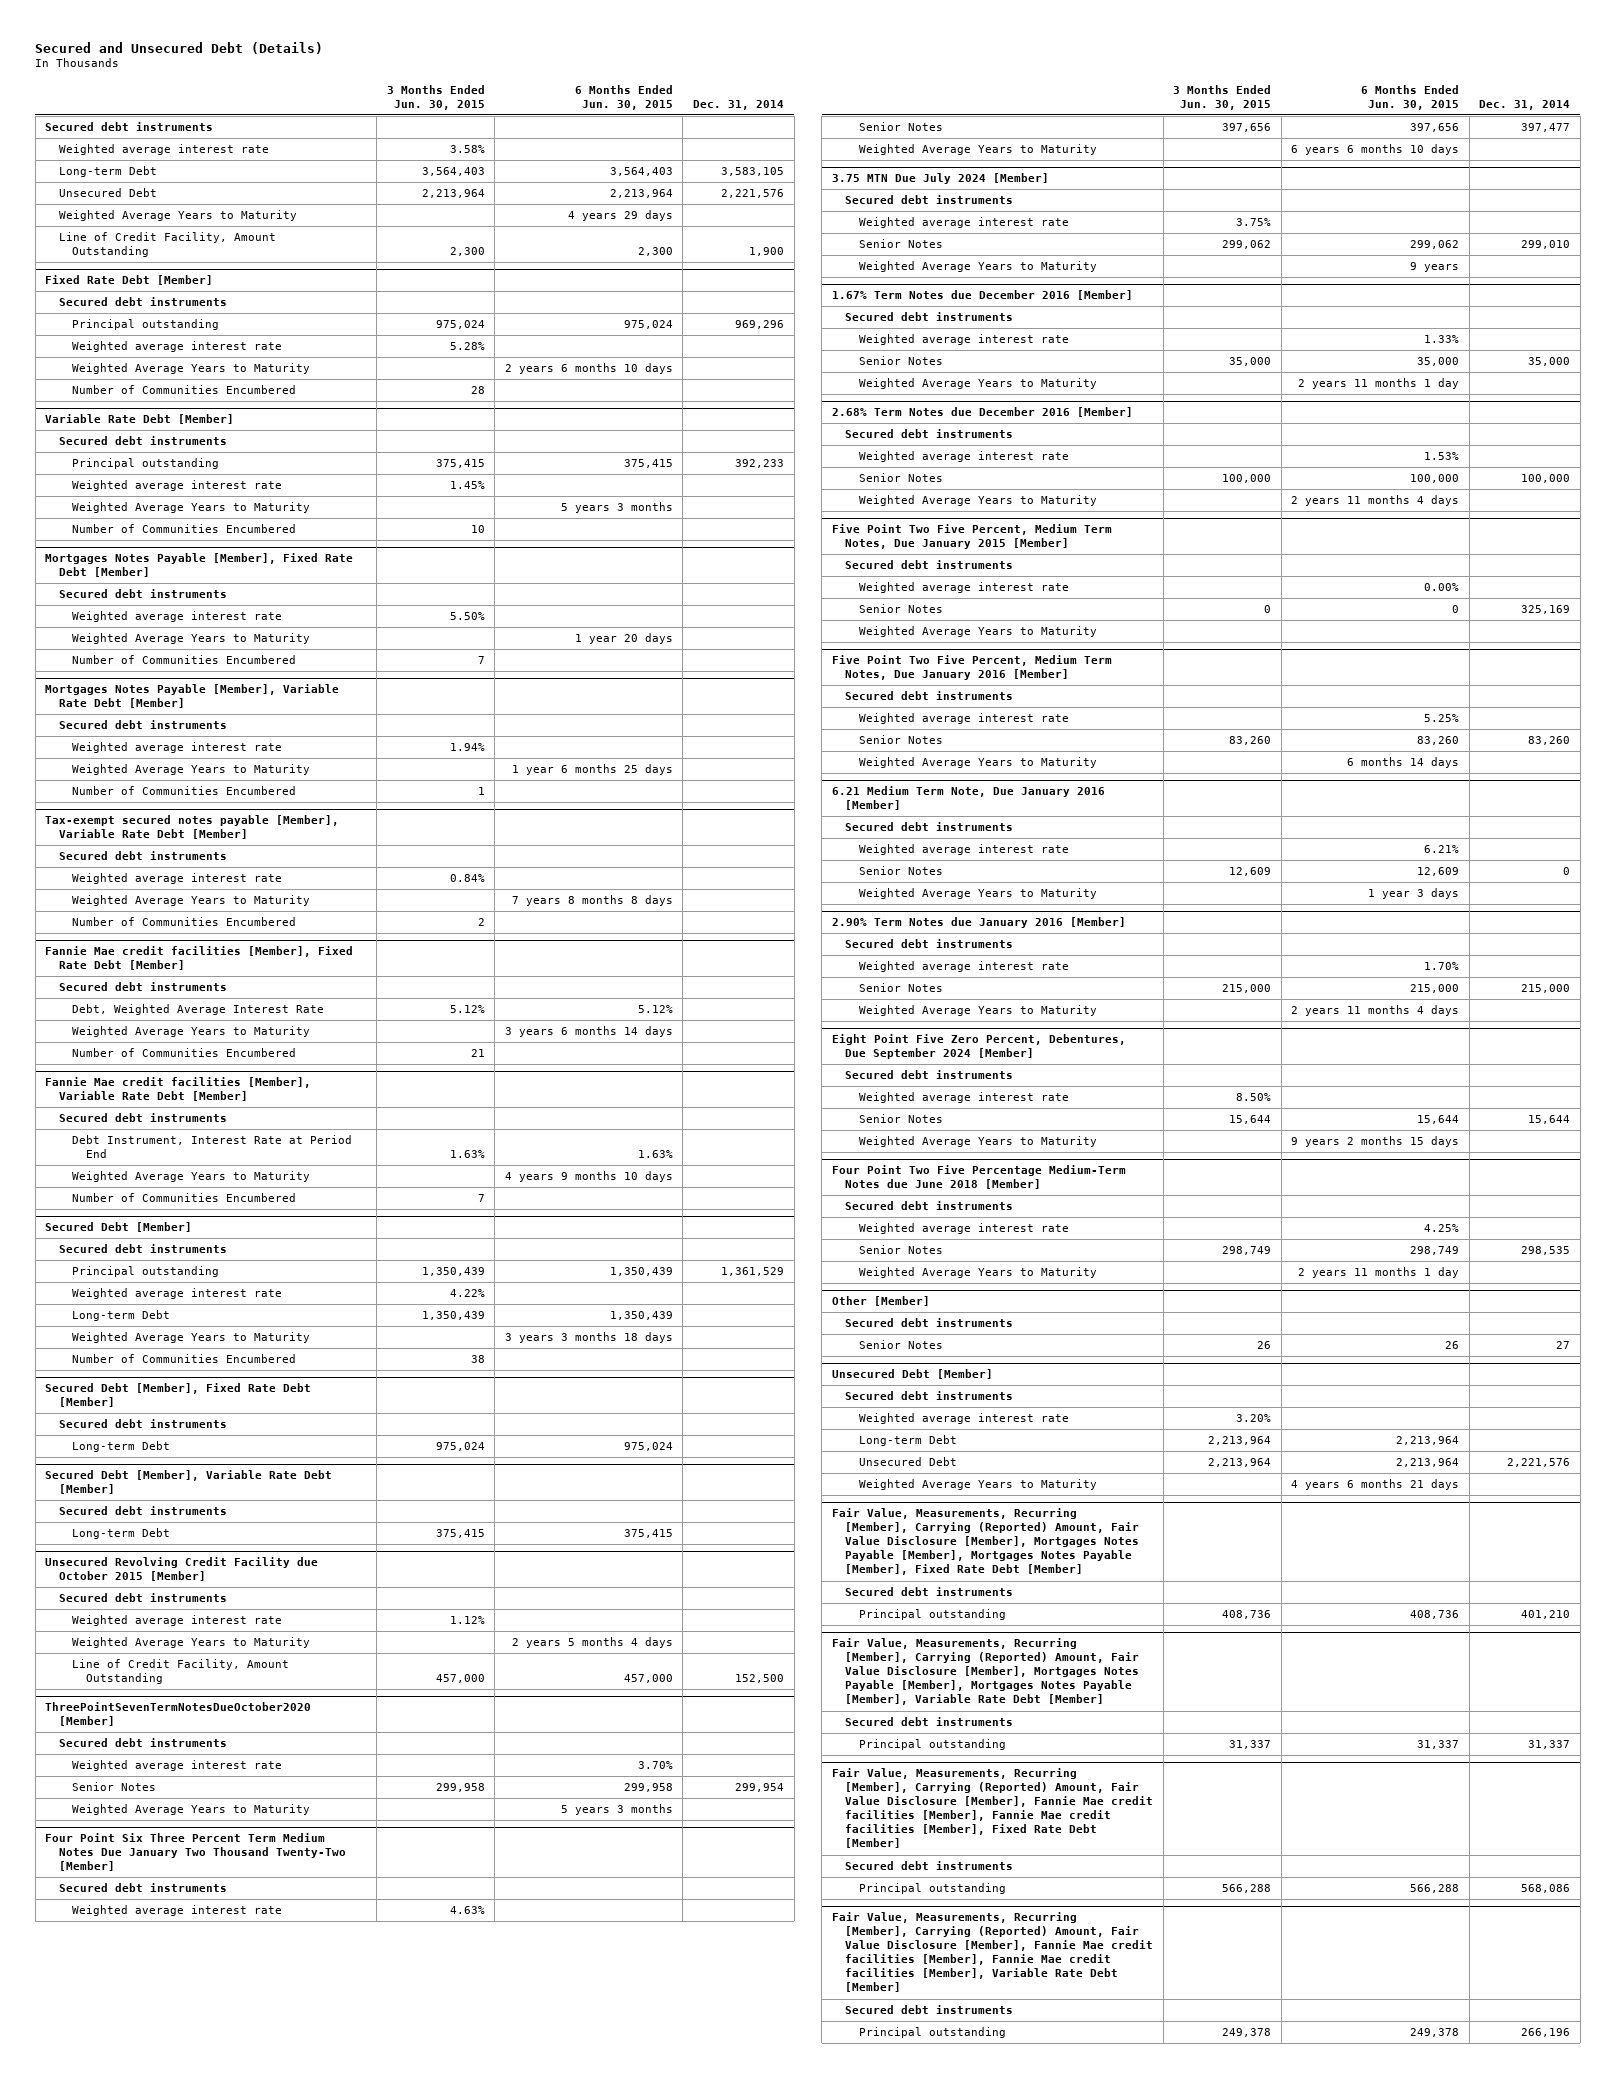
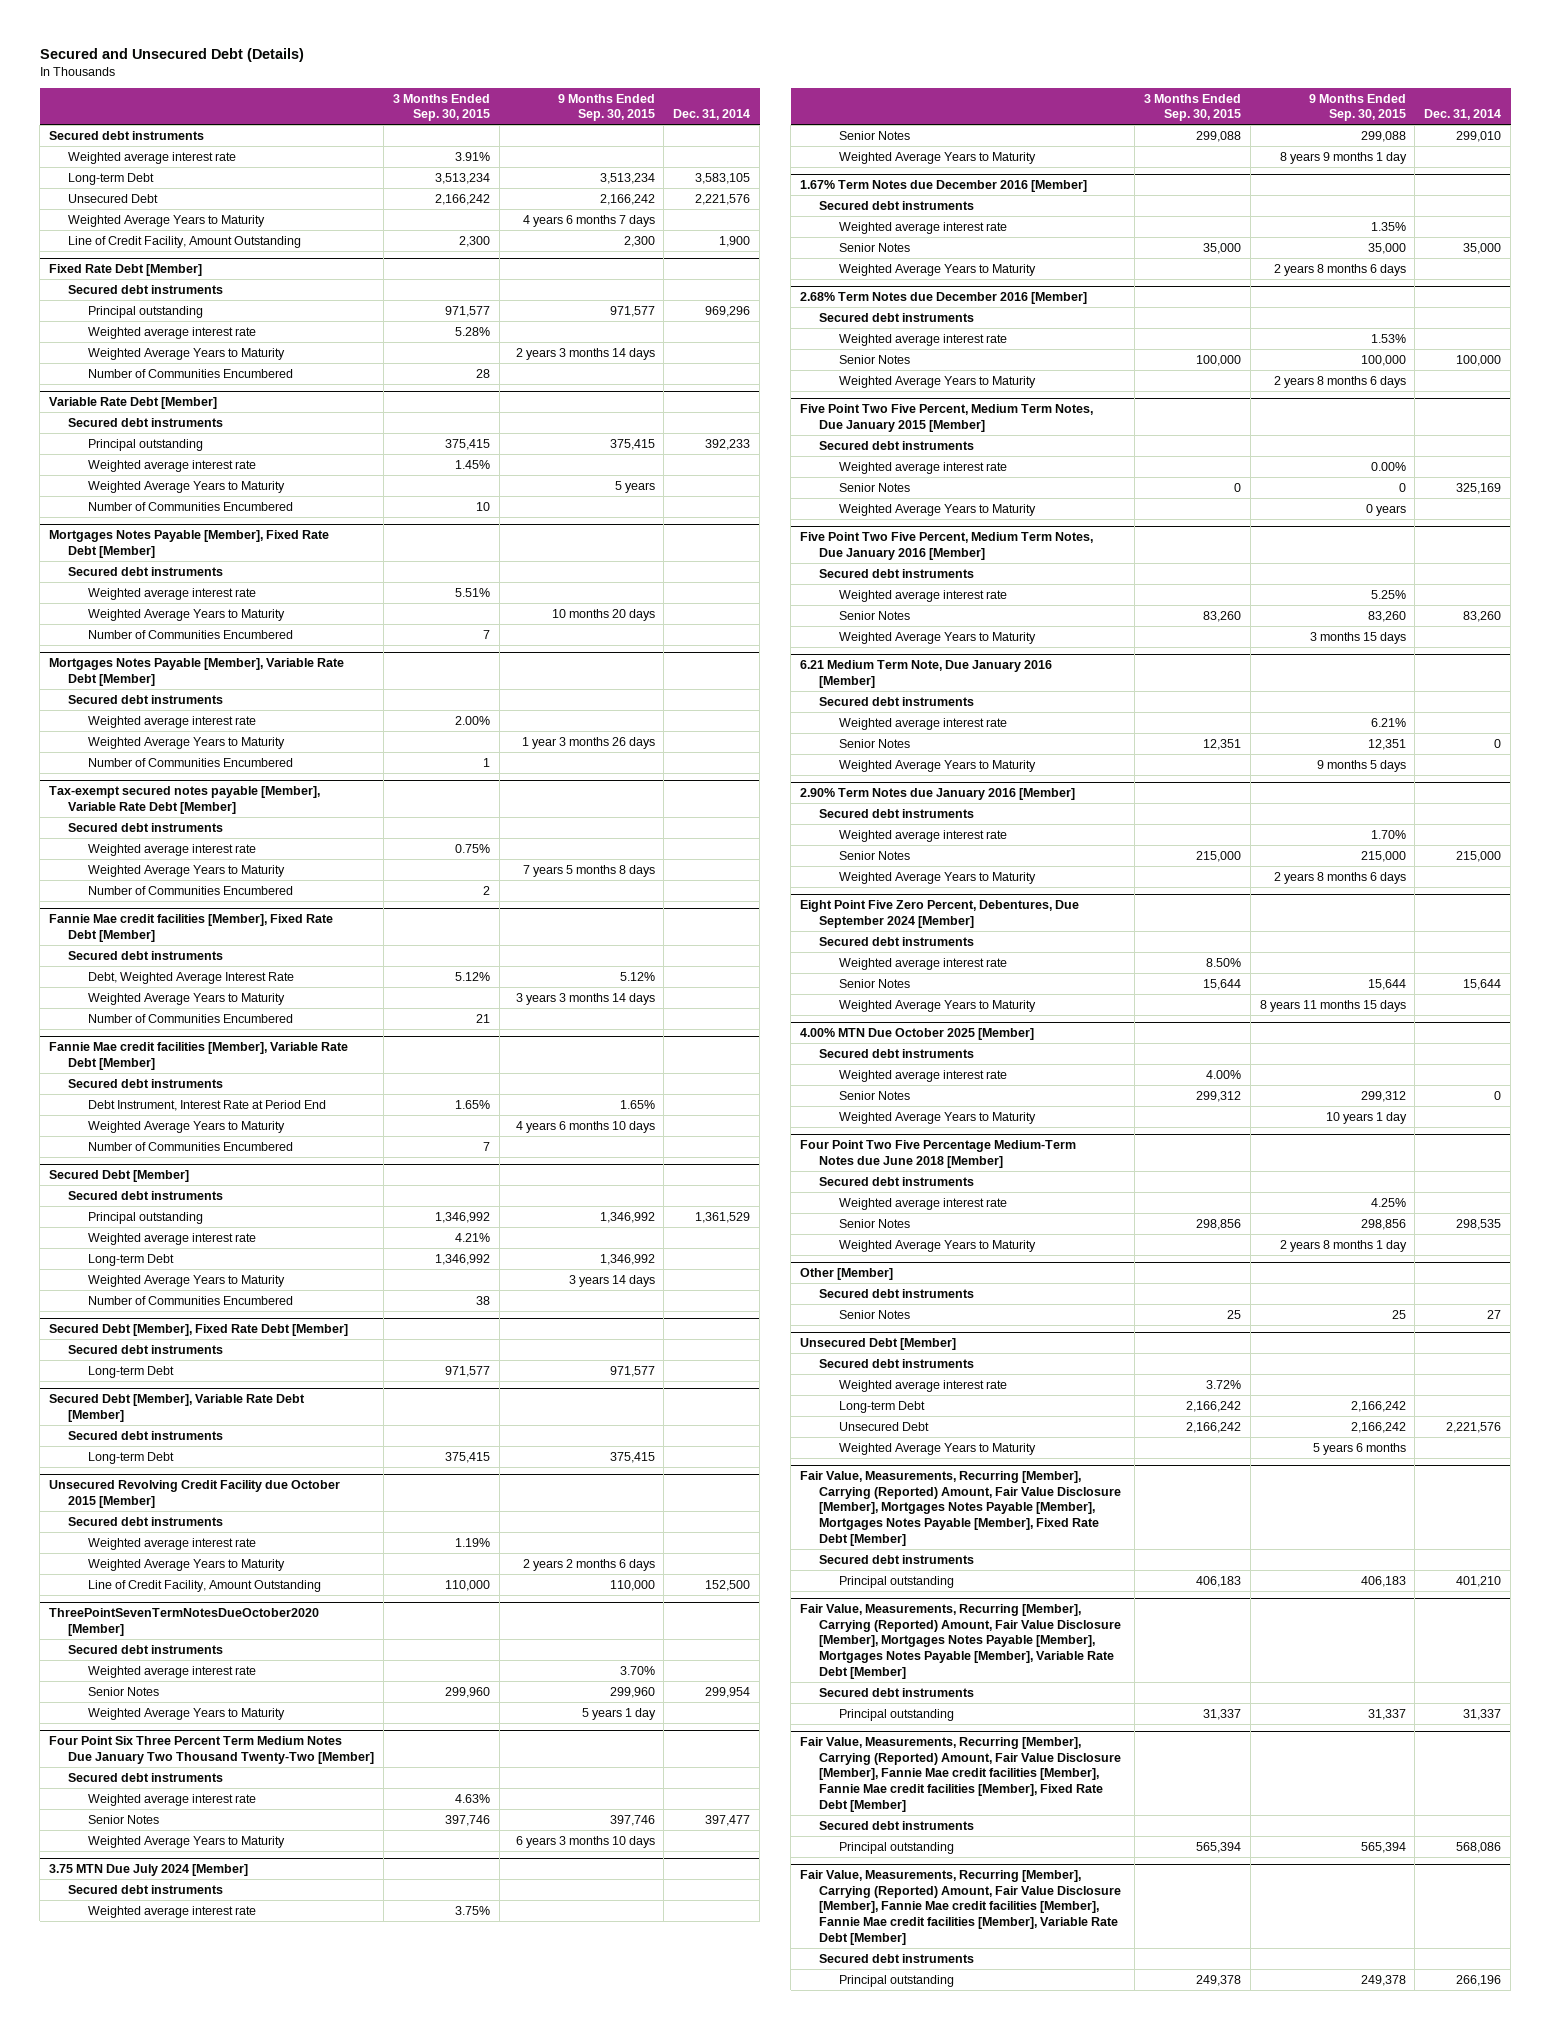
[386,84,485,110] 3 Months Ended Jun. 30, 2015 -> none
[574,84,673,110] 6 Months Ended Jun. 30, 2015 -> none
none -> [392,93,490,122] 3 Months Ended Sep. 30, 2015
none -> [557,93,655,122] 9 Months Ended Sep. 30, 2015
none -> [800,1028,1035,1041] 4.00% MTN Due October 2025 [Member]
none -> [819,1048,975,1058] Secured debt instruments
none -> [838,1069,1007,1082] Weighted average interest rate
none -> [838,1090,910,1100] Senior Notes
none -> [838,1111,1036,1124] Weighted Average Years to Maturity

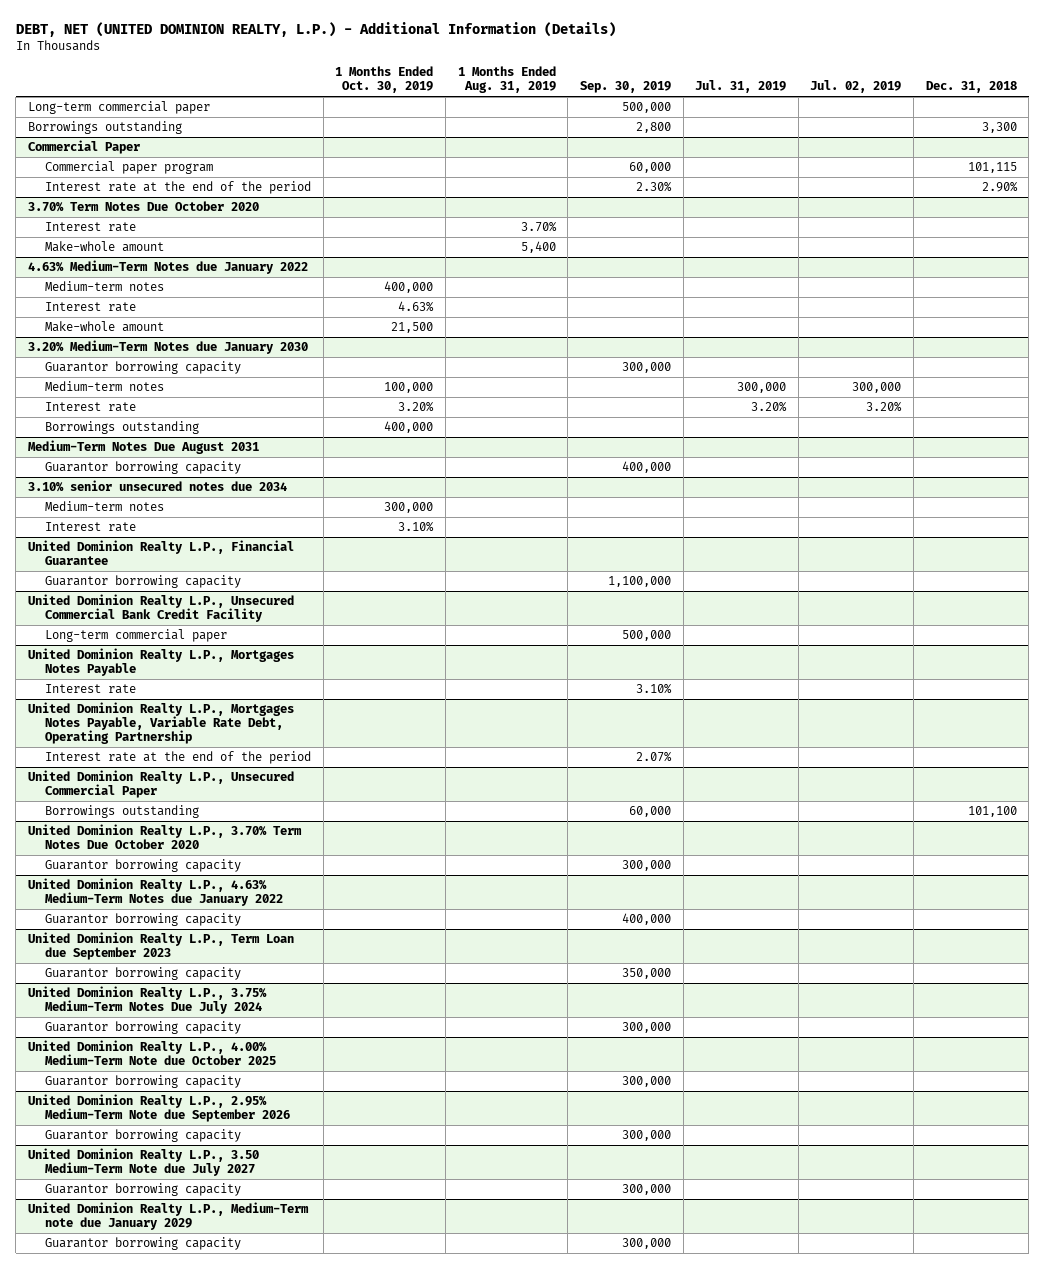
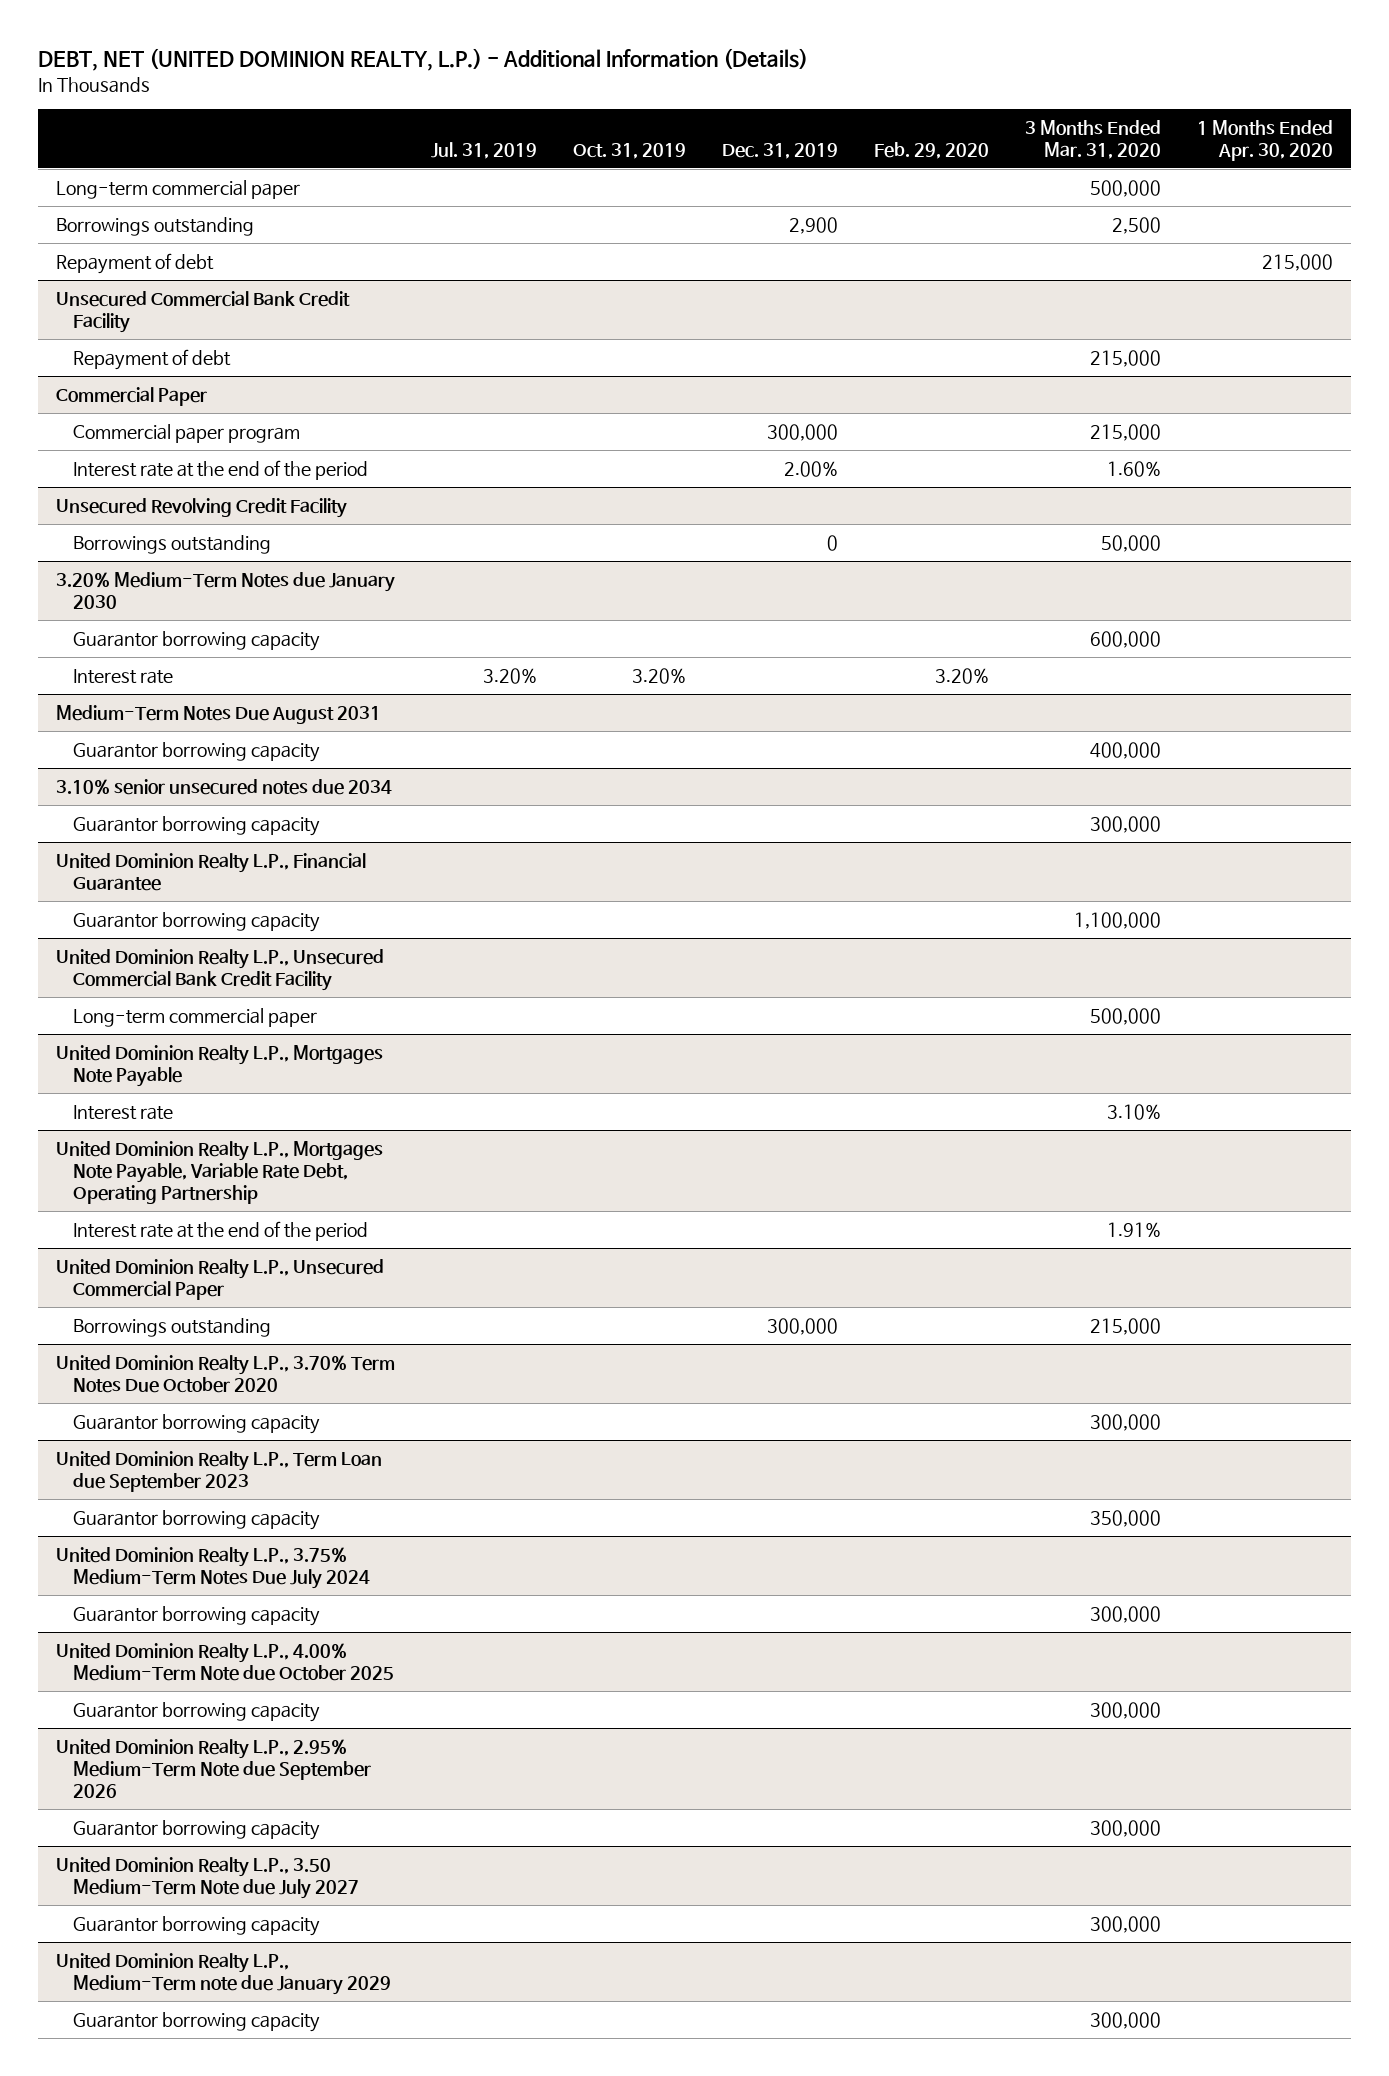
[335,66,434,94] 1 Months Ended Oct. 30, 2019 -> none
[457,66,556,94] 1 Months Ended Aug. 31, 2019 -> none
[579,81,671,94] Sep. 30, 2019 -> none
[810,80,902,94] Jul. 02, 2019 -> none
[925,81,1017,94] Dec. 31, 2018 -> none
none -> [572,143,686,160] Oct. 31, 2019
none -> [721,143,838,160] Dec. 31, 2019
none -> [873,142,989,160] Feb. 29, 2020
none -> [1024,119,1161,160] 3 Months Ended Mar. 31, 2020
none -> [1196,119,1333,162] 1 Months Ended Apr. 30, 2020
none -> [55,252,214,274] Repayment of debt
none -> [55,290,350,334] Unsecured Commercial Bank Credit Facility
none -> [72,348,231,370] Repayment of debt
[28,201,260,213] 3.70% Term Notes Due October 2020 -> none
[45,222,137,233] Interest rate -> none
[45,241,165,253] Make-whole amount -> none
[28,260,309,275] 4.63% Medium-Term Notes due January 2022 -> none
[45,281,165,292] Medium-term notes -> none
[45,302,137,313] Interest rate -> none
[45,321,165,333] Make-whole amount -> none
none -> [55,497,347,518] Unsecured Revolving Credit Facility
none -> [72,534,271,554] Borrowings outstanding
[45,381,165,392] Medium-term notes -> none
[45,421,200,435] Borrowings outstanding -> none
[45,501,165,512] Medium-term notes -> none
[45,522,137,533] Interest rate -> none
none -> [72,815,320,836] Guarantor borrowing capacity
[28,648,295,677] United Dominion Realty L.P., Mortgages Notes Payable -> [55,1044,383,1088] United Dominion Realty L.P., Mortgages Note Payable
[28,702,295,745] United Dominion Realty L.P., Mortgages Notes Payable, Variable Rate Debt, Operating Partnership -> [55,1140,383,1205] United Dominion Realty L.P., Mortgages Note Payable, Variable Rate Debt, Operating Partnership
[28,878,284,907] United Dominion Realty L.P., 4.63% Medium-Term Notes due January 2022 -> none
[45,913,242,927] Guarantor borrowing capacity -> none

